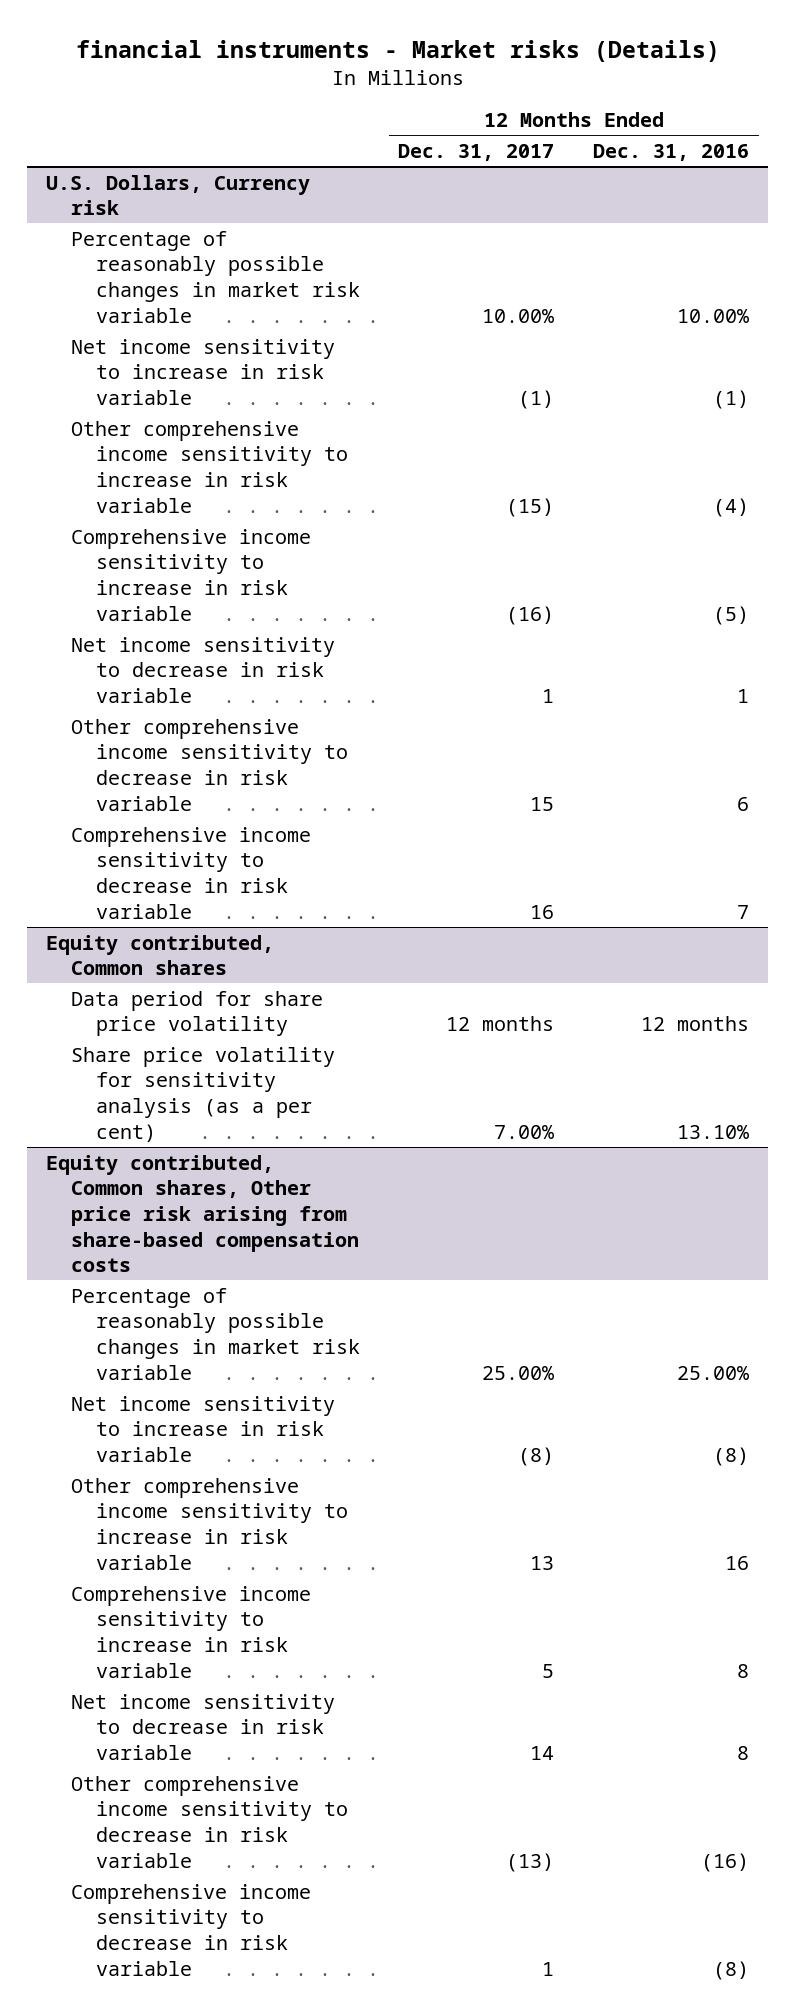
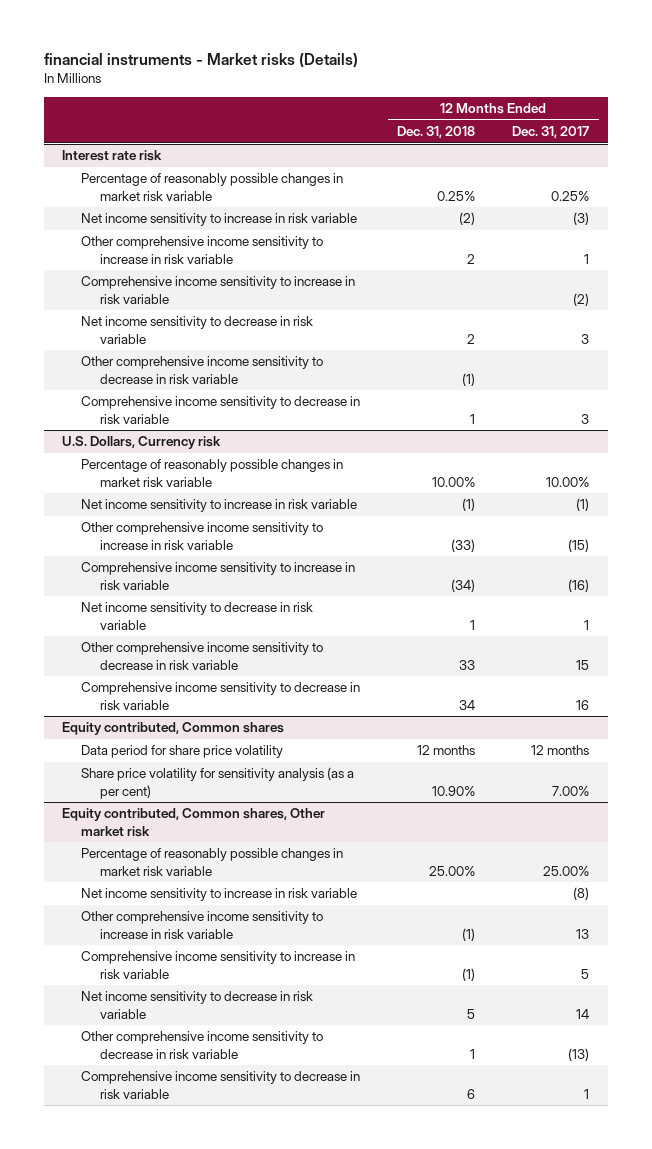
[593,144,750,162] Dec. 31, 2016 -> none
none -> [397,126,476,139] Dec. 31, 2018
none -> [62,150,163,162] Interest rate risk
none -> [81,173,344,201] Percentage of reasonably possible changes in market risk variable
none -> [81,213,358,227] Net income sensitivity to increase in risk variable
none -> [81,236,324,264] Other comprehensive income sensitivity to increase in risk variable
none -> [81,276,356,304] Comprehensive income sensitivity to increase in risk variable
none -> [81,316,314,344] Net income sensitivity to decrease in risk variable
none -> [81,356,324,384] Other comprehensive income sensitivity to decrease in risk variable
none -> [81,396,361,424] Comprehensive income sensitivity to decrease in risk variable
[46,1154,360,1273] Equity contributed, Common shares, Other price risk arising from share-based compensation costs -> none
none -> [62,808,326,837] Equity contributed, Common shares, Other market risk

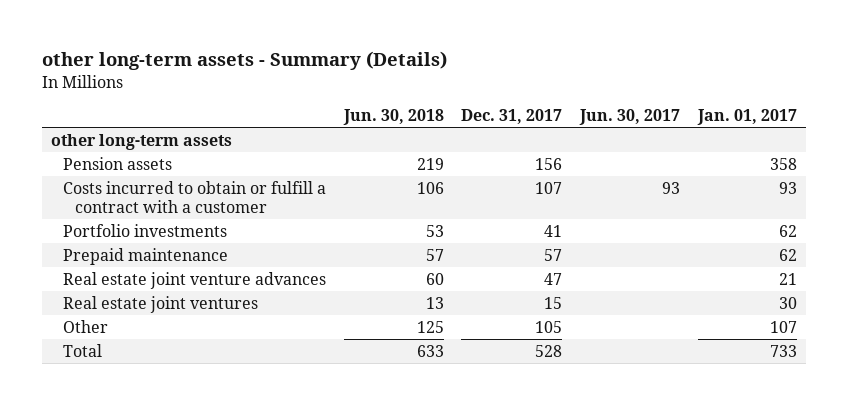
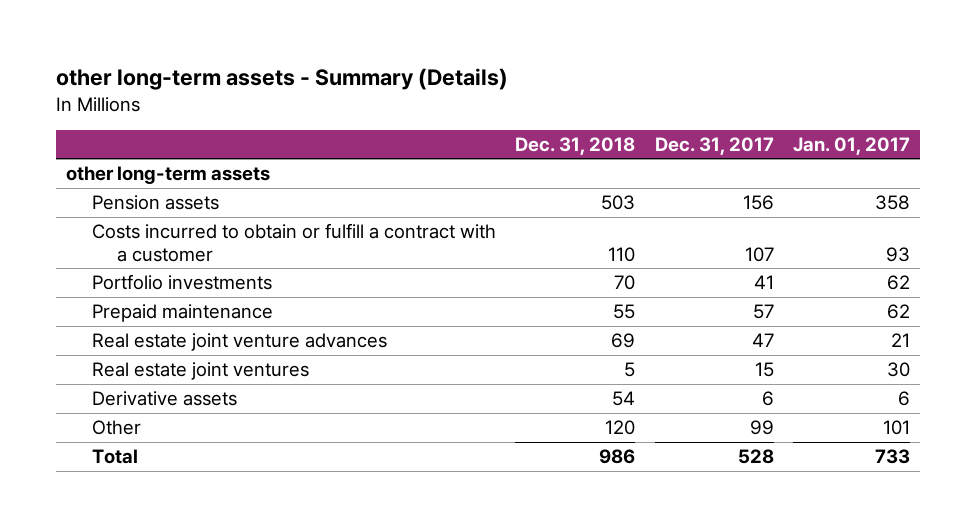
[342,109,444,126] Jun. 30, 2018 -> none
[579,109,681,126] Jun. 30, 2017 -> none
none -> [515,136,636,155] Dec. 31, 2018
none -> [91,391,237,407] Derivative assets
[535,320,563,333] 105 -> [749,420,774,436] 99
[770,320,798,333] 107 -> [883,420,911,436] 101

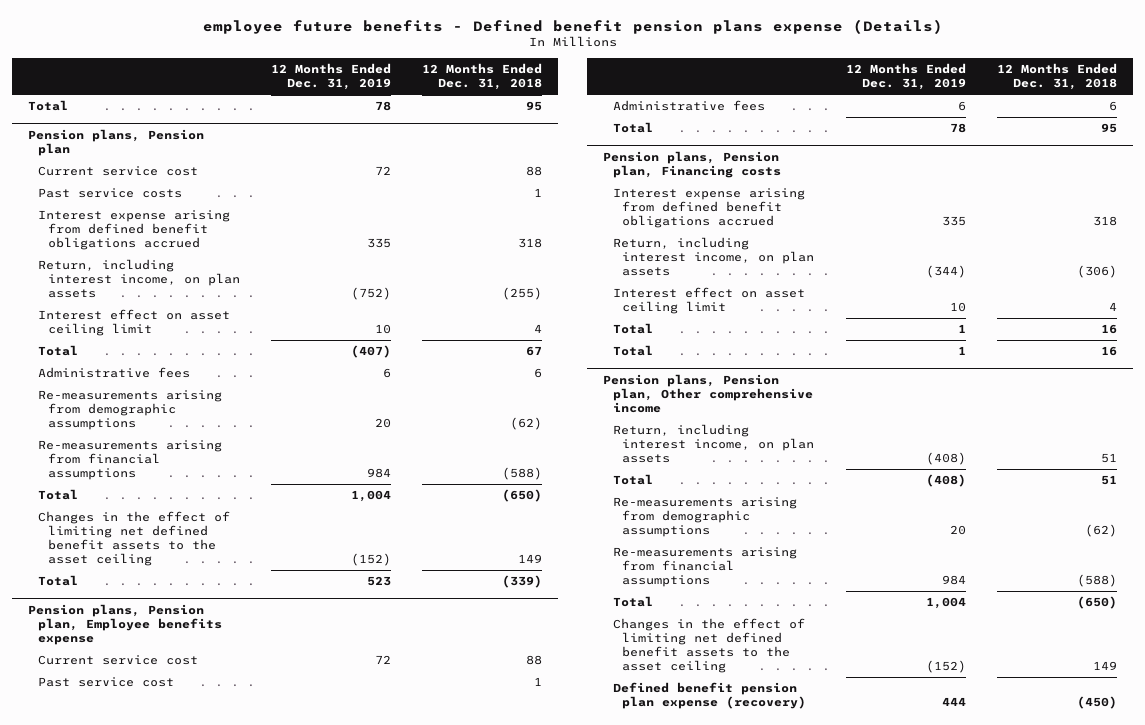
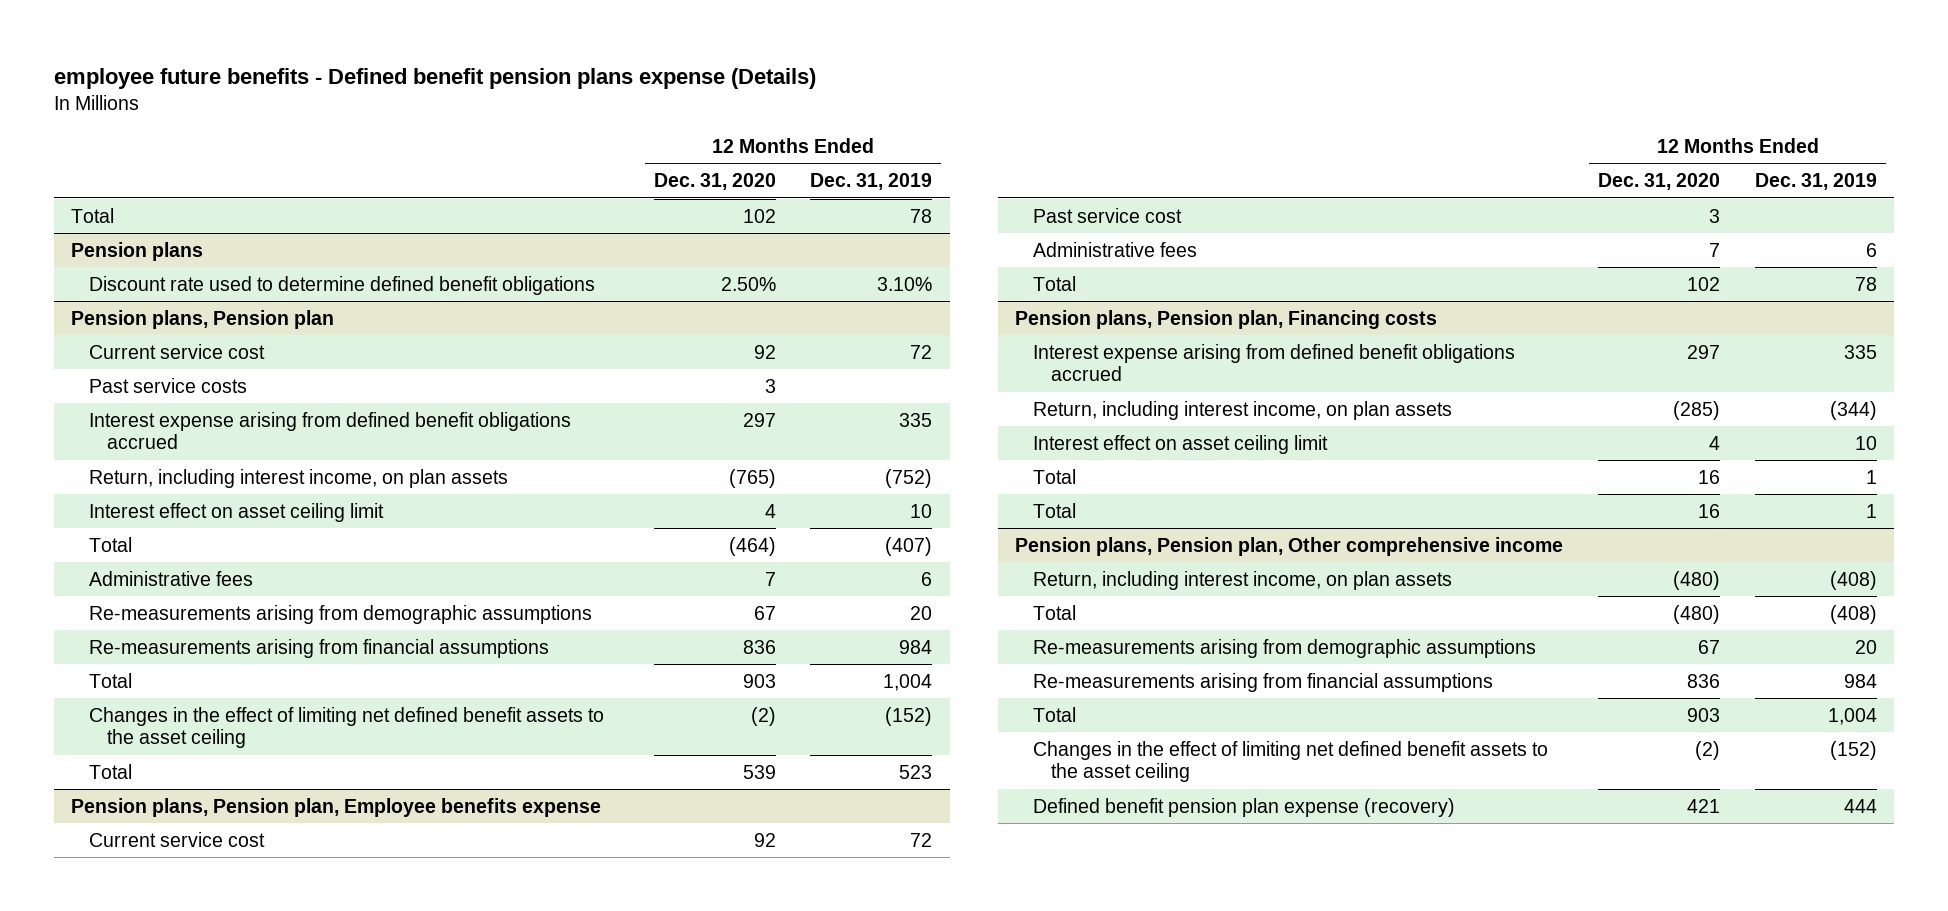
[422,63,543,91] 12 Months Ended Dec. 31, 2018 -> none
none -> [653,173,776,191] Dec. 31, 2020
none -> [70,241,203,261] Pension plans
none -> [88,275,595,295] Discount rate used to determine defined benefit obligations

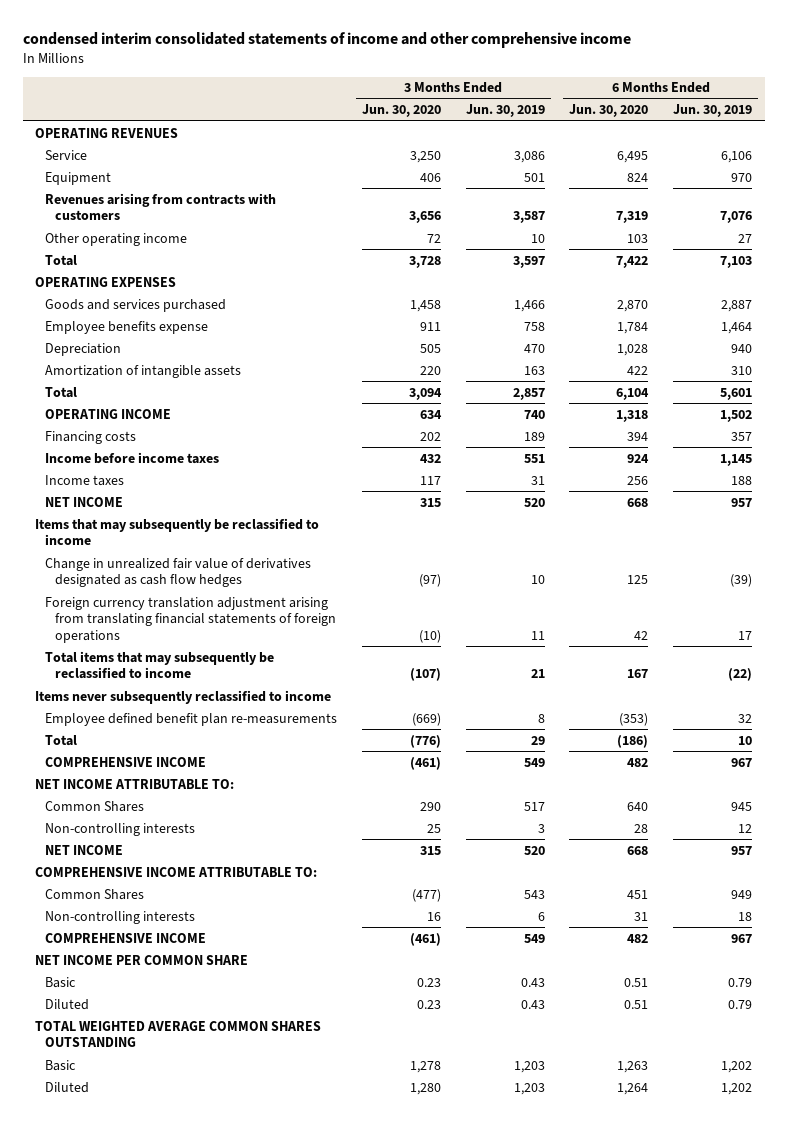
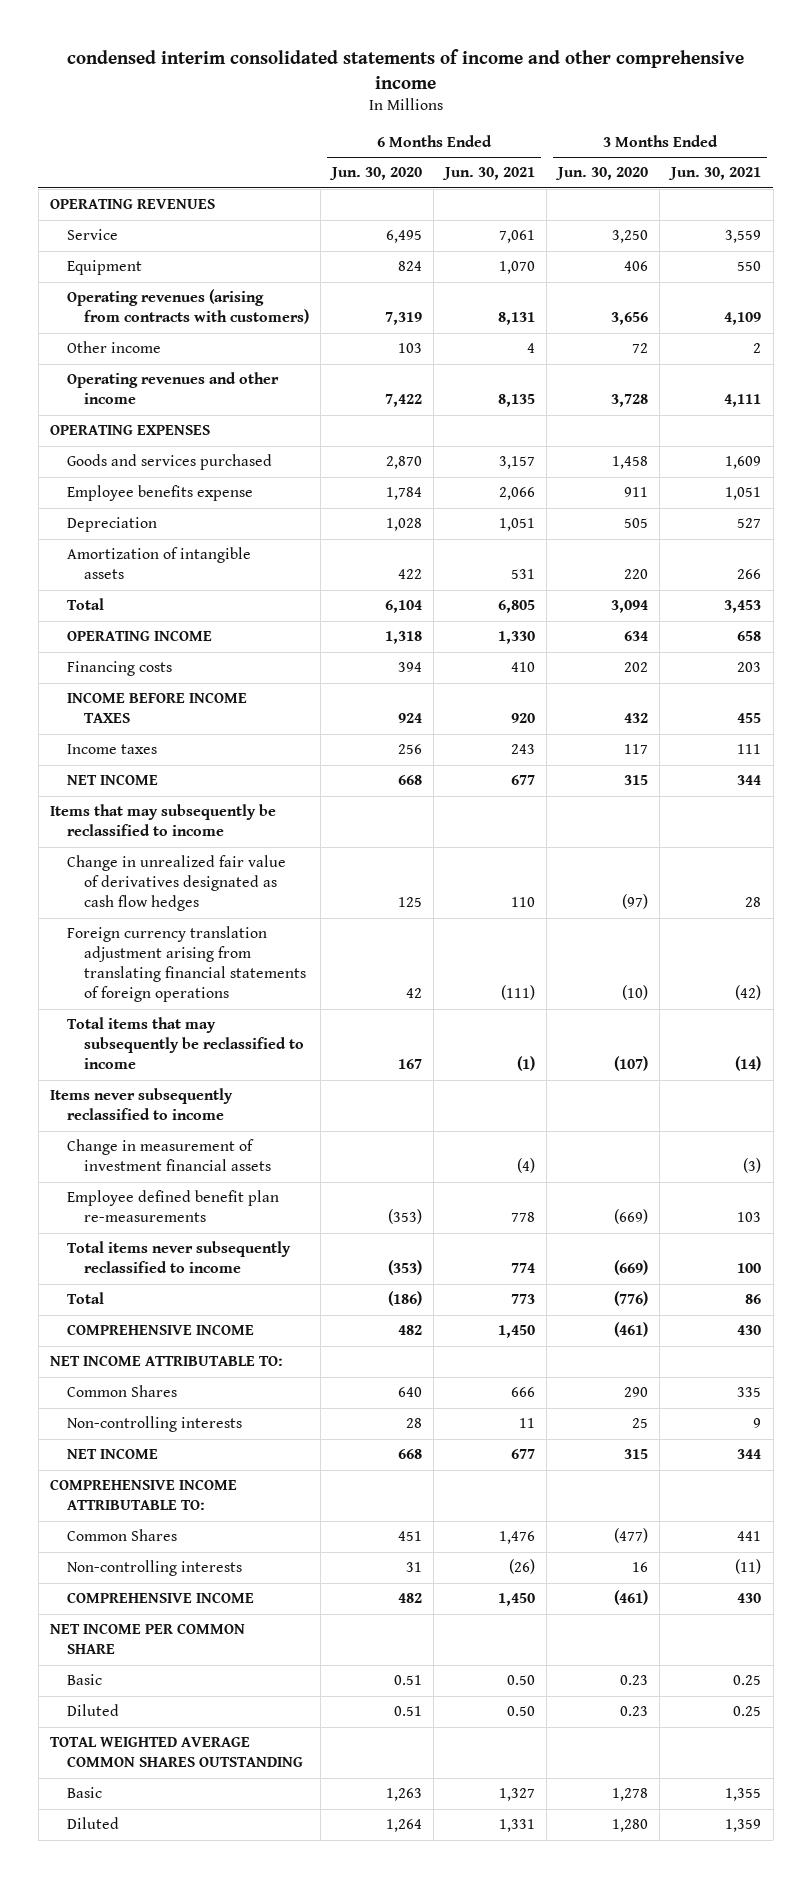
[465,104,545,118] Jun. 30, 2019 -> none
[673,104,753,118] Jun. 30, 2019 -> none
none -> [442,167,536,181] Jun. 30, 2021
none -> [668,167,762,181] Jun. 30, 2021
[44,192,276,221] Revenues arising from contracts with customers -> [67,289,310,325] Operating revenues (arising from contracts with customers)
[44,232,187,246] Other operating income -> [67,341,162,354] Other income
[44,254,77,266] Total -> [67,372,280,405] Operating revenues and other income
[44,451,219,464] Income before income taxes -> [67,692,248,724] INCOME BEFORE INCOME TAXES
none -> [67,1139,272,1172] Change in measurement of investment financial assets
none -> [67,1241,292,1274] Total items never subsequently reclassified to income

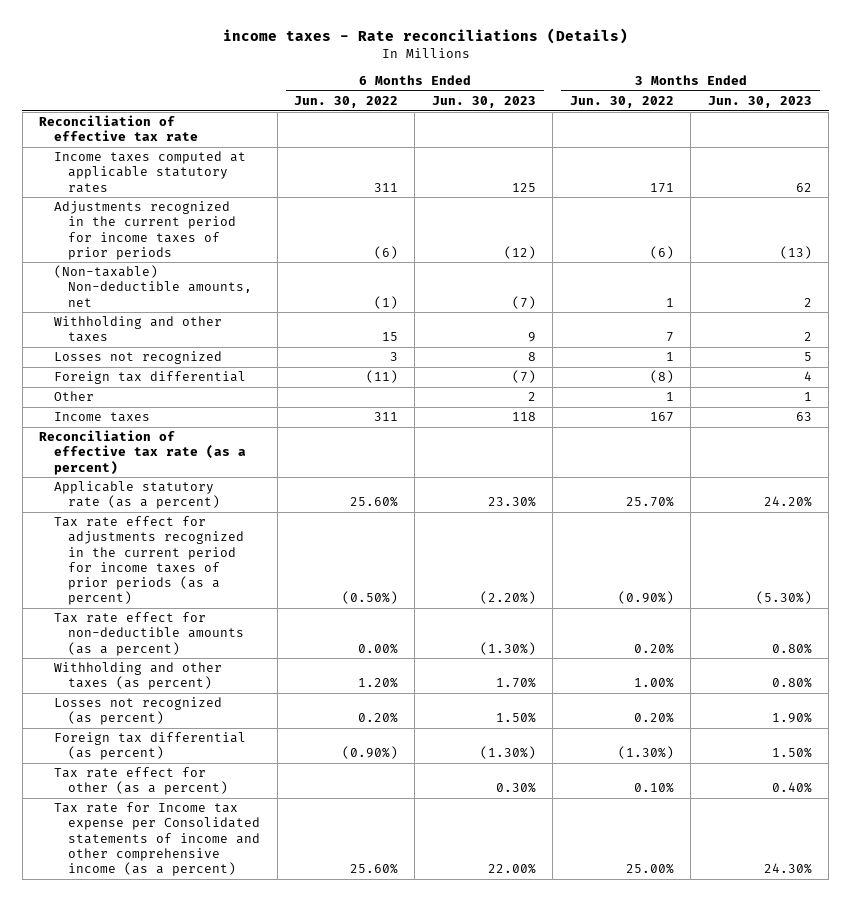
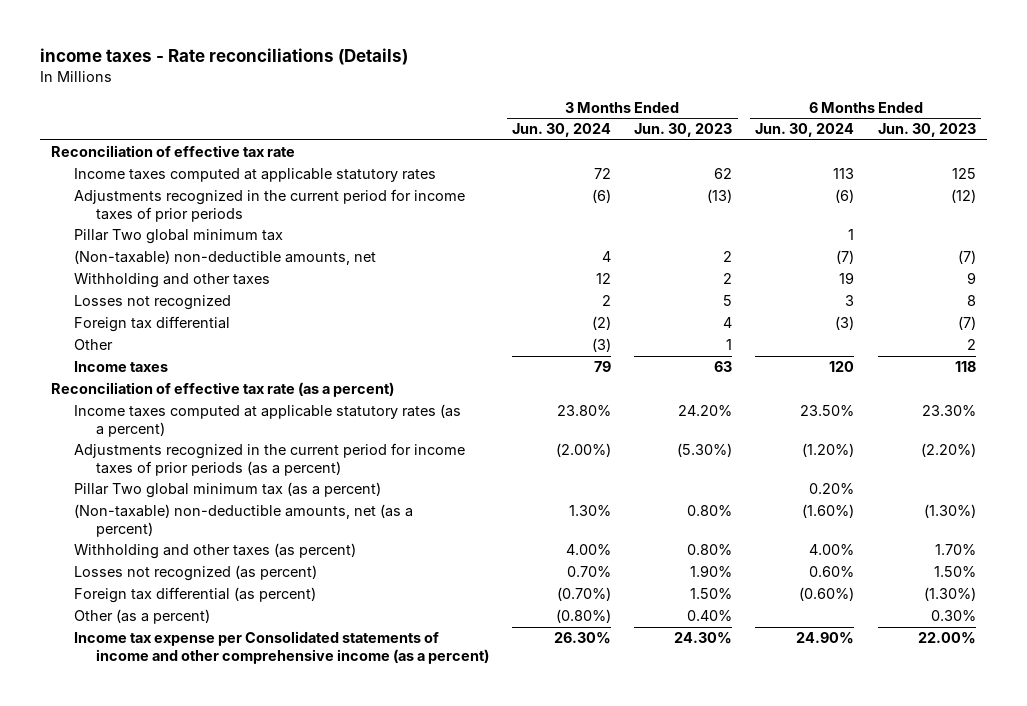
[294,96,399,109] Jun. 30, 2022 -> none
[569,96,674,109] Jun. 30, 2022 -> none
none -> [512,123,612,138] Jun. 30, 2024
none -> [755,123,855,138] Jun. 30, 2024
none -> [73,229,283,245] Pillar Two global minimum tax
[53,265,253,307] (Non-taxable) Non-deductible amounts, net -> [73,250,376,266] (Non-taxable) non-deductible amounts, net
[53,481,221,510] Applicable statutory rate (as a percent) -> [73,404,461,437] Income taxes computed at applicable statutory rates (as a percent)
[53,516,245,605] Tax rate effect for adjustments recognized in the current period for income taxes of prior periods (as a percent) -> [73,443,465,476] Adjustments recognized in the current period for income taxes of prior periods (as a percent)
none -> [73,482,381,499] Pillar Two global minimum tax (as a percent)
[53,612,245,656] Tax rate effect for non-deductible amounts (as a percent) -> [73,504,413,537] (Non-taxable) non-deductible amounts, net (as a percent)
[53,767,229,796] Tax rate effect for other (as a percent) -> [73,609,210,625] Other (as a percent)
[53,802,261,876] Tax rate for Income tax expense per Consolidated statements of income and other comprehensive income (as a percent) -> [73,631,490,664] Income tax expense per Consolidated statements of income and other comprehensive income (as a percent)

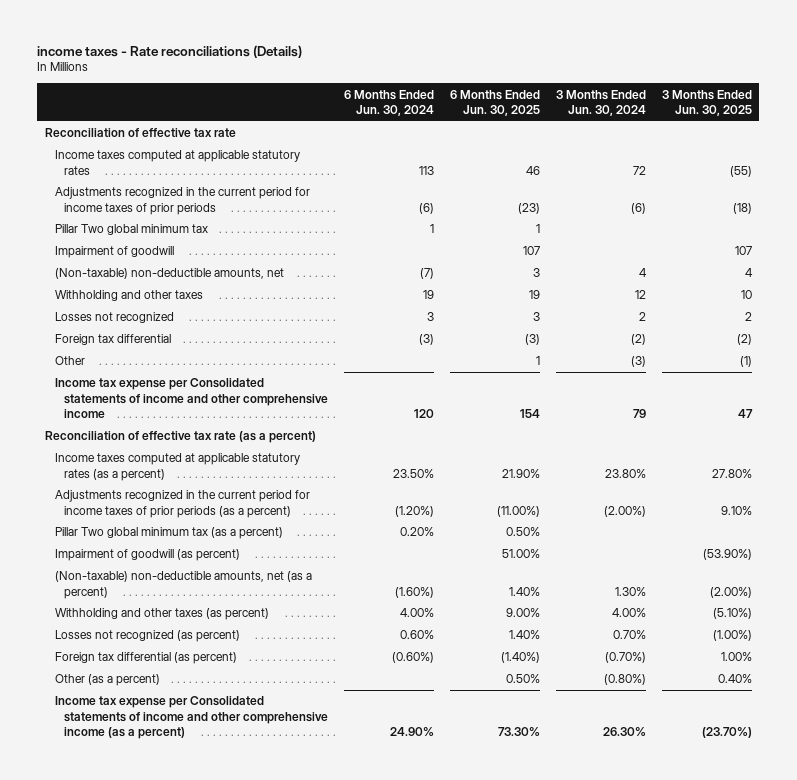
[634,123,733,138] Jun. 30, 2023 -> none
[877,123,976,138] Jun. 30, 2023 -> none
none -> [449,89,540,116] 6 Months Ended Jun. 30, 2025
none -> [661,89,752,116] 3 Months Ended Jun. 30, 2025
none -> [54,246,174,259] Impairment of goodwill
[73,361,168,373] Income taxes -> [54,378,329,419] Income tax expense per Consolidated statements of income and other comprehensive income
none -> [54,549,240,562] Impairment of goodwill (as percent)

